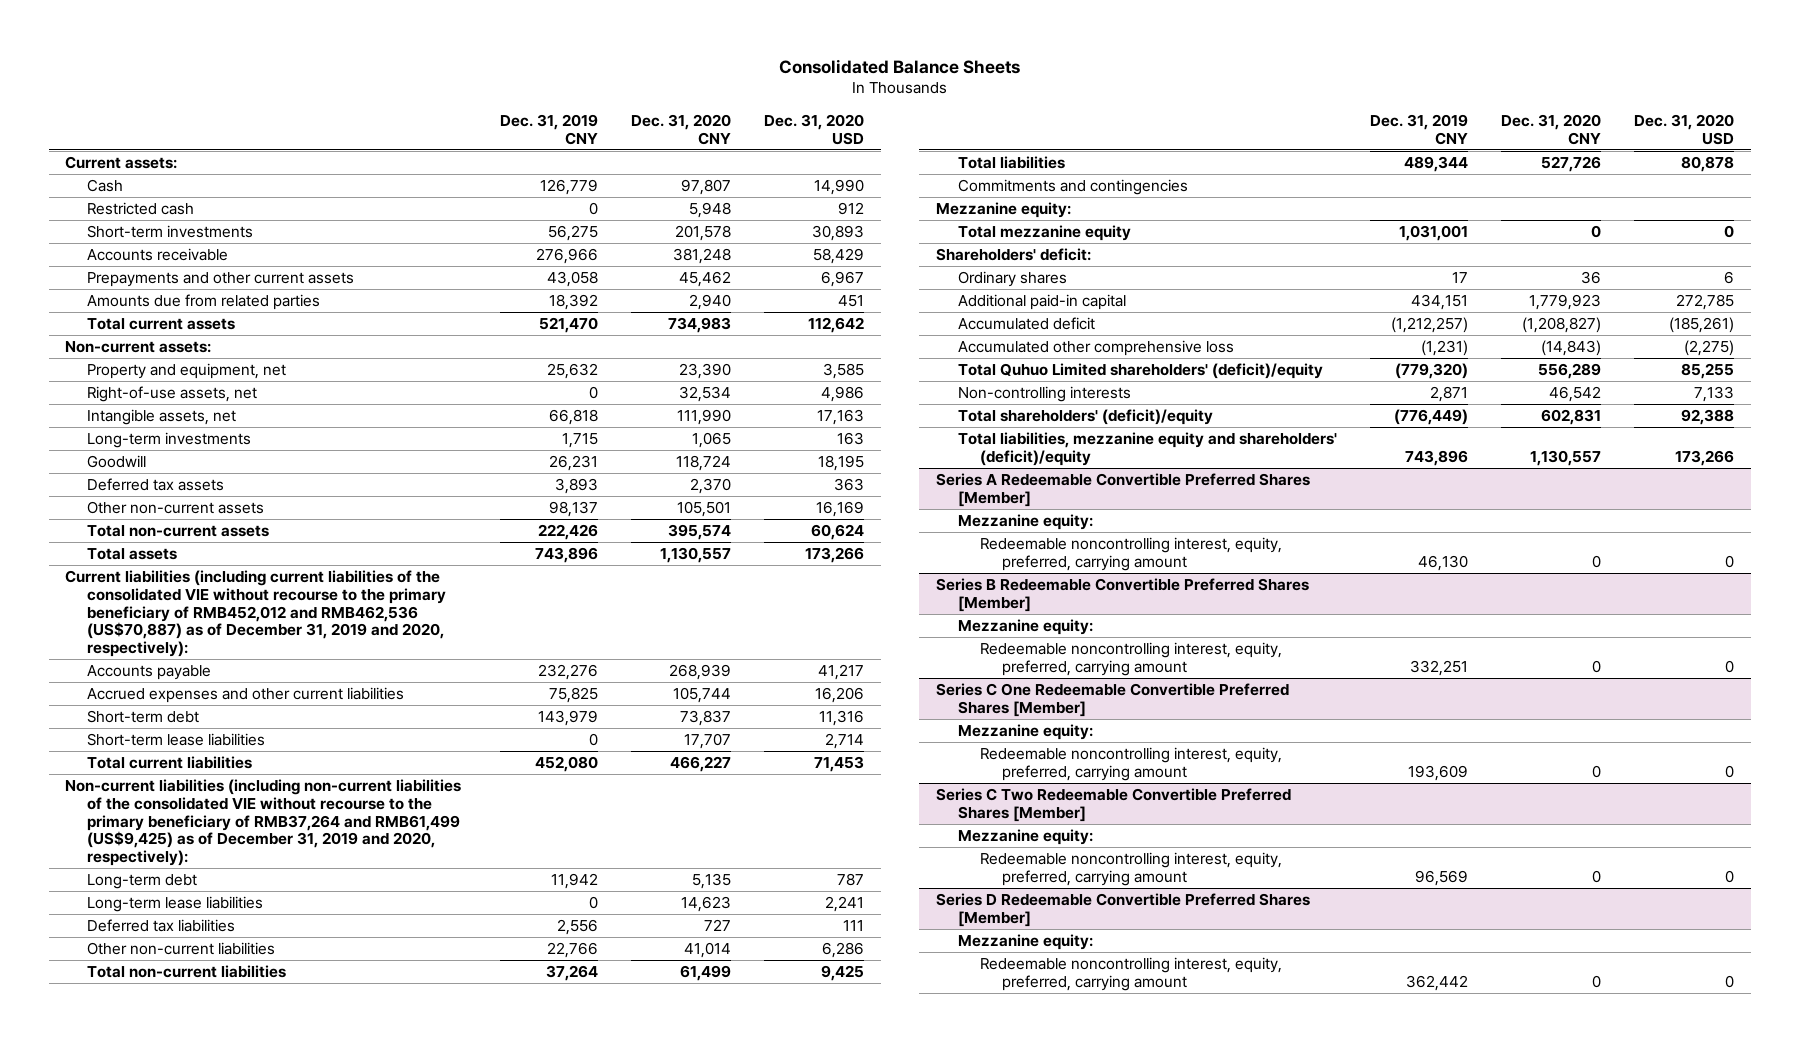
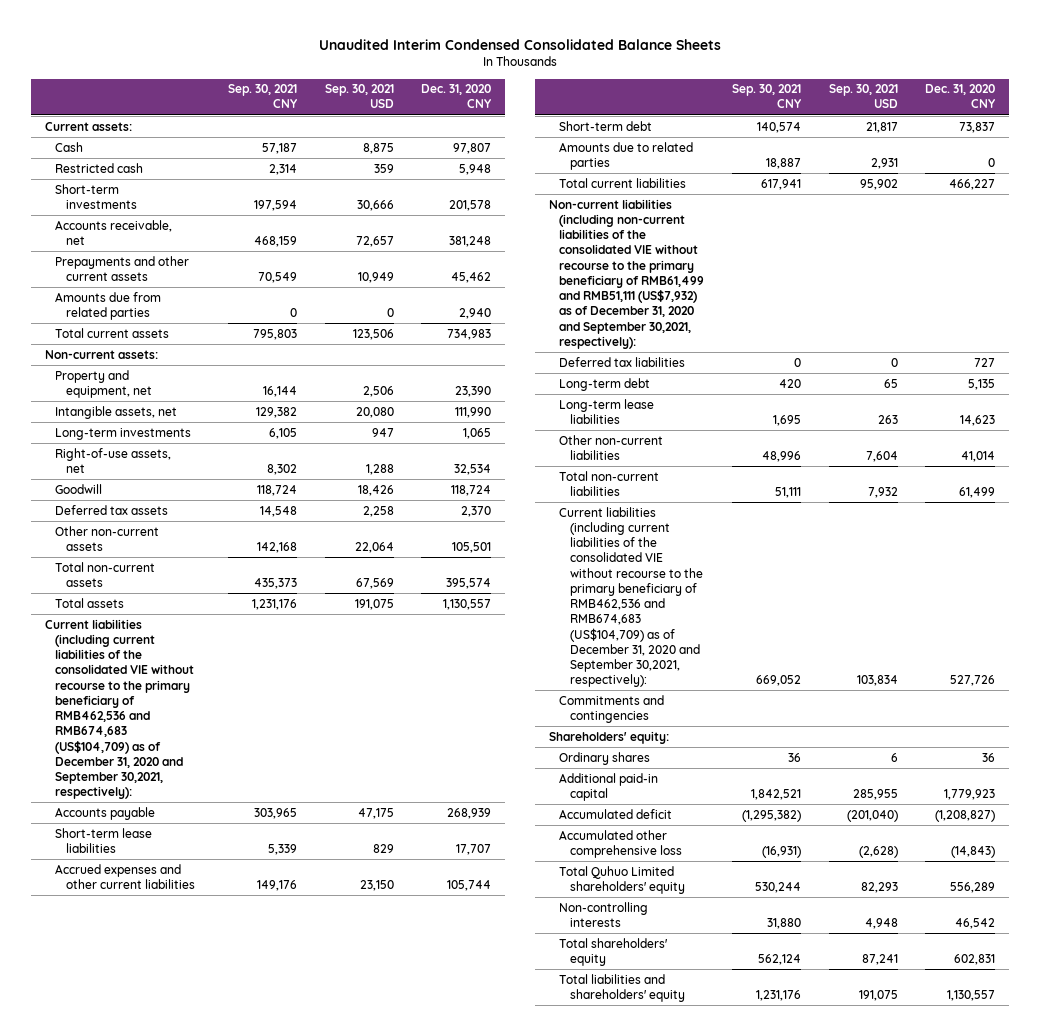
[778,58,1020,74] Consolidated Balance Sheets -> [319,39,722,51] Unaudited Interim Condensed Consolidated Balance Sheets
[499,113,598,145] Dec. 31, 2019 CNY -> none
[763,113,864,145] Dec. 31, 2020 USD -> none
none -> [228,84,298,109] Sep. 30, 2021 CNY
none -> [324,84,394,109] Sep. 30, 2021 USD
[87,248,229,262] Accounts receivable -> [55,219,173,245] Accounts receivable, net
[87,386,258,403] Right-of-use assets, net -> [55,447,172,473] Right-of-use assets, net
[65,570,447,658] Current liabilities (including current liabilities of the consolidated VIE without recourse to the primary beneficiary of RMB452,012 and RMB462,536 (US$70,887) as of December 31, 2019 and 2020, respectively): -> [45,618,195,800] Current liabilities (including current liabilities of the consolidated VIE without recourse to the primary beneficiary of RMB462,536 and RMB674,683 (US$104,709) as of December 31, 2020 and September 30,2021, respectively):
[87,733,266,747] Short-term lease liabilities -> [55,827,153,853] Short-term lease liabilities
none -> [559,141,694,170] Amounts due to related parties
[65,779,462,867] Non-current liabilities (including non-current liabilities of the consolidated VIE without recourse to the primary beneficiary of RMB37,264 and RMB61,499 (US$9,425) as of December 31, 2019 and 2020, respectively): -> [549,198,705,349] Non-current liabilities (including non-current liabilities of the consolidated VIE without recourse to the primary beneficiary of RMB61,499 and RMB51,111 (US$7,932) as of December 31, 2020 and September 30,2021, respectively):
[87,919,236,933] Deferred tax liabilities -> [559,356,686,367] Deferred tax liabilities
[957,156,1065,170] Total liabilities -> [559,506,703,688] Current liabilities (including current liabilities of the consolidated VIE without recourse to the primary beneficiary of RMB462,536 and RMB674,683 (US$104,709) as of December 31, 2020 and September 30,2021, respectively):
[935,202,1071,219] Mezzanine equity: -> none
[957,225,1131,242] Total mezzanine equity -> none
[935,248,1091,262] Shareholders' deficit: -> [549,730,670,744] Shareholders' equity:
[957,363,1323,380] Total Quhuo Limited shareholders' (deficit)/equity -> [559,865,685,894] Total Quhuo Limited shareholders' equity
[935,473,1310,507] Series A Redeemable Convertible Preferred Shares [Member] -> none
[957,514,1093,531] Mezzanine equity: -> none
[979,537,1282,571] Redeemable noncontrolling interest, equity, preferred, carrying amount -> none
[935,578,1309,612] Series B Redeemable Convertible Preferred Shares [Member] -> none
[957,619,1093,636] Mezzanine equity: -> none
[979,642,1282,676] Redeemable noncontrolling interest, equity, preferred, carrying amount -> none
[935,683,1289,717] Series C One Redeemable Convertible Preferred Shares [Member] -> none
[957,724,1093,741] Mezzanine equity: -> none
[979,747,1282,781] Redeemable noncontrolling interest, equity, preferred, carrying amount -> none
[935,788,1291,822] Series C Two Redeemable Convertible Preferred Shares [Member] -> none
[957,829,1093,846] Mezzanine equity: -> none
[979,852,1282,886] Redeemable noncontrolling interest, equity, preferred, carrying amount -> none
[935,893,1310,927] Series D Redeemable Convertible Preferred Shares [Member] -> none
[957,934,1093,951] Mezzanine equity: -> none
[979,957,1282,991] Redeemable noncontrolling interest, equity, preferred, carrying amount -> none
[957,409,1213,426] Total shareholders' (deficit)/equity -> [559,937,668,966] Total shareholders' equity
[957,432,1337,466] Total liabilities, mezzanine equity and shareholders' (deficit)/equity -> [559,973,685,1002] Total liabilities and shareholders' equity

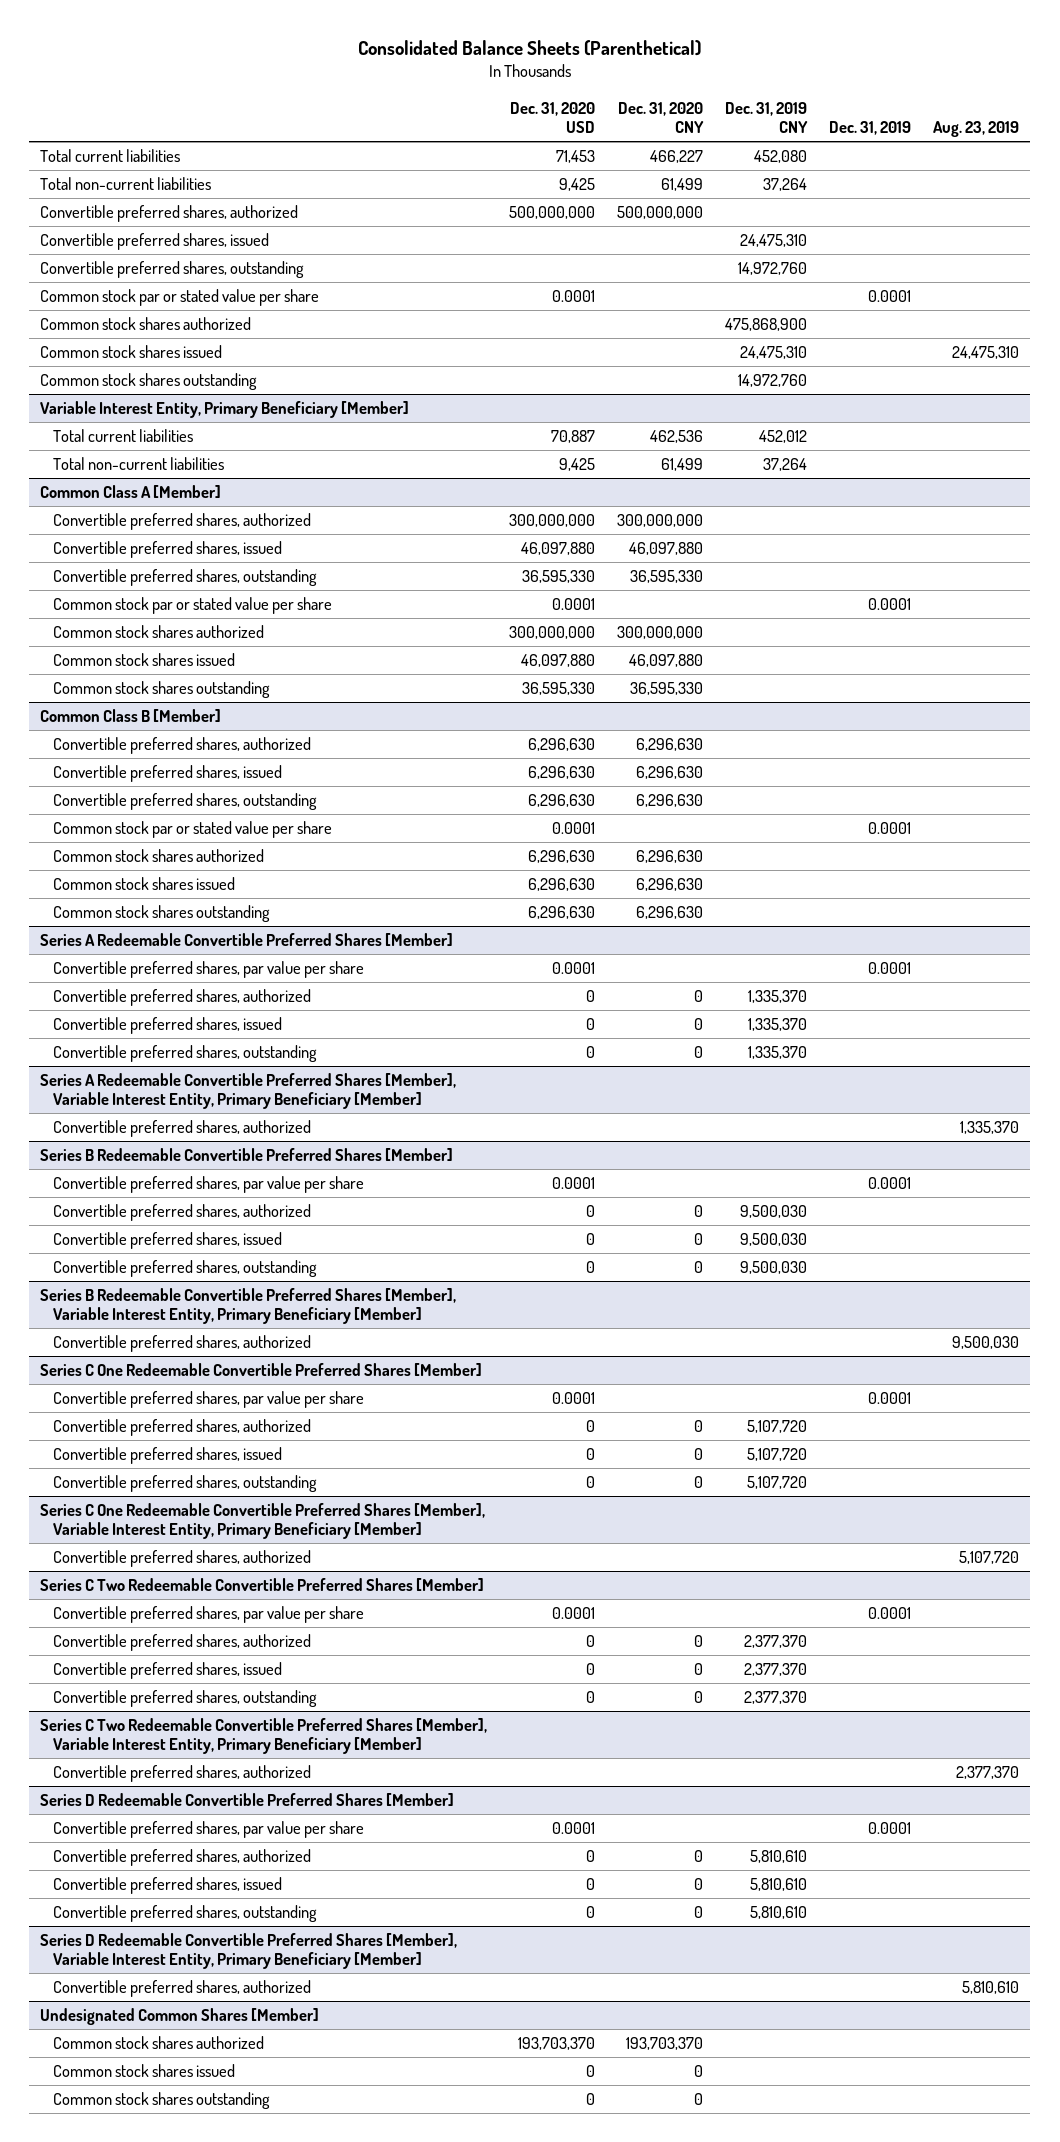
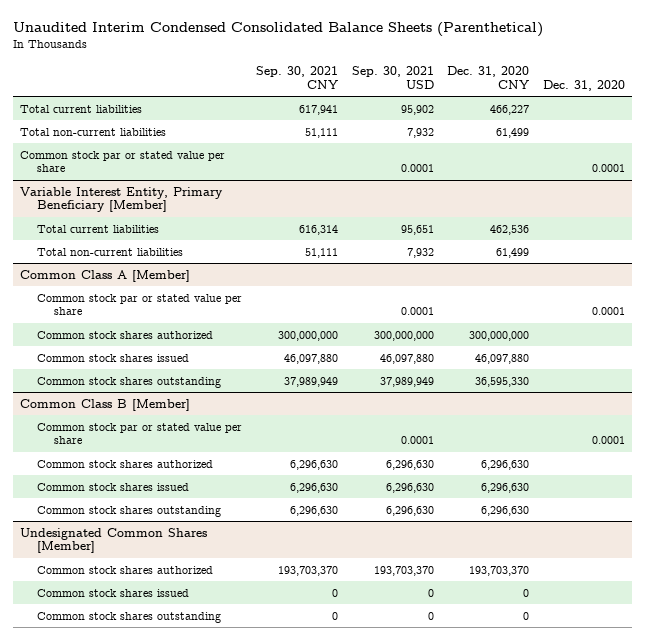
[357,40,701,57] Consolidated Balance Sheets (Parenthetical) -> [13,21,544,37] Unaudited Interim Condensed Consolidated Balance Sheets (Parenthetical)
[510,101,596,134] Dec. 31, 2020 USD -> none
[725,101,809,134] Dec. 31, 2019 CNY -> none
[829,121,912,136] Dec. 31, 2019 -> none
[933,121,1020,138] Aug. 23, 2019 -> none
none -> [255,65,338,89] Sep. 30, 2021 CNY
none -> [351,65,434,89] Sep. 30, 2021 USD
none -> [542,79,625,91] Dec. 31, 2020
[40,204,299,222] Convertible preferred shares, authorized -> none
[40,232,270,250] Convertible preferred shares, issued -> none
[40,260,305,278] Convertible preferred shares, outstanding -> none
[40,316,252,330] Common stock shares authorized -> none
[40,344,223,358] Common stock shares issued -> none
[40,372,258,390] Common stock shares outstanding -> none
[53,512,312,530] Convertible preferred shares, authorized -> none
[53,540,283,558] Convertible preferred shares, issued -> none
[53,568,318,586] Convertible preferred shares, outstanding -> none
[53,736,312,754] Convertible preferred shares, authorized -> none
[53,764,283,782] Convertible preferred shares, issued -> none
[53,792,318,810] Convertible preferred shares, outstanding -> none
[40,932,454,946] Series A Redeemable Convertible Preferred Shares [Member] -> none
[53,960,365,978] Convertible preferred shares, par value per share -> none
[53,988,312,1006] Convertible preferred shares, authorized -> none
[53,1016,283,1034] Convertible preferred shares, issued -> none
[53,1044,318,1062] Convertible preferred shares, outstanding -> none
[40,1072,457,1110] Series A Redeemable Convertible Preferred Shares [Member], Variable Interest Entity, Primary Beneficiary [Member] -> none
[53,1119,312,1137] Convertible preferred shares, authorized -> none
[40,1147,454,1161] Series B Redeemable Convertible Preferred Shares [Member] -> none
[53,1175,365,1193] Convertible preferred shares, par value per share -> none
[53,1203,312,1221] Convertible preferred shares, authorized -> none
[53,1231,283,1249] Convertible preferred shares, issued -> none
[53,1259,318,1277] Convertible preferred shares, outstanding -> none
[40,1287,457,1325] Series B Redeemable Convertible Preferred Shares [Member], Variable Interest Entity, Primary Beneficiary [Member] -> none
[53,1334,312,1352] Convertible preferred shares, authorized -> none
[40,1362,483,1376] Series C One Redeemable Convertible Preferred Shares [Member] -> none
[53,1390,365,1408] Convertible preferred shares, par value per share -> none
[53,1418,312,1436] Convertible preferred shares, authorized -> none
[53,1446,283,1464] Convertible preferred shares, issued -> none
[53,1474,318,1492] Convertible preferred shares, outstanding -> none
[40,1502,486,1540] Series C One Redeemable Convertible Preferred Shares [Member], Variable Interest Entity, Primary Beneficiary [Member] -> none
[53,1549,312,1567] Convertible preferred shares, authorized -> none
[40,1577,485,1591] Series C Two Redeemable Convertible Preferred Shares [Member] -> none
[53,1605,365,1623] Convertible preferred shares, par value per share -> none
[53,1633,312,1651] Convertible preferred shares, authorized -> none
[53,1661,283,1679] Convertible preferred shares, issued -> none
[53,1689,318,1707] Convertible preferred shares, outstanding -> none
[40,1717,488,1755] Series C Two Redeemable Convertible Preferred Shares [Member], Variable Interest Entity, Primary Beneficiary [Member] -> none
[53,1764,312,1782] Convertible preferred shares, authorized -> none
[40,1792,455,1806] Series D Redeemable Convertible Preferred Shares [Member] -> none
[53,1820,365,1838] Convertible preferred shares, par value per share -> none
[53,1848,312,1866] Convertible preferred shares, authorized -> none
[53,1876,283,1894] Convertible preferred shares, issued -> none
[53,1904,318,1922] Convertible preferred shares, outstanding -> none
[40,1932,458,1970] Series D Redeemable Convertible Preferred Shares [Member], Variable Interest Entity, Primary Beneficiary [Member] -> none
[53,1979,312,1997] Convertible preferred shares, authorized -> none

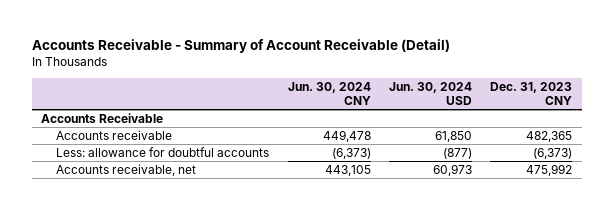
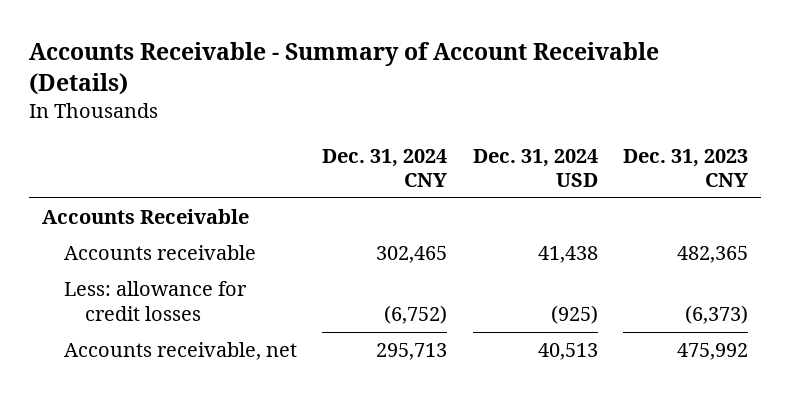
[31,39,450,54] Accounts Receivable - Summary of Account Receivable (Detail) -> [29,42,660,95] Accounts Receivable - Summary of Account Receivable (Details)
[287,82,371,106] Jun. 30, 2024 CNY -> none
[389,82,473,106] Jun. 30, 2024 USD -> none
none -> [322,148,448,187] Dec. 31, 2024 CNY
none -> [472,148,598,187] Dec. 31, 2024 USD
[56,147,270,158] Less: allowance for doubtful accounts -> [63,281,247,321] Less: allowance for credit losses

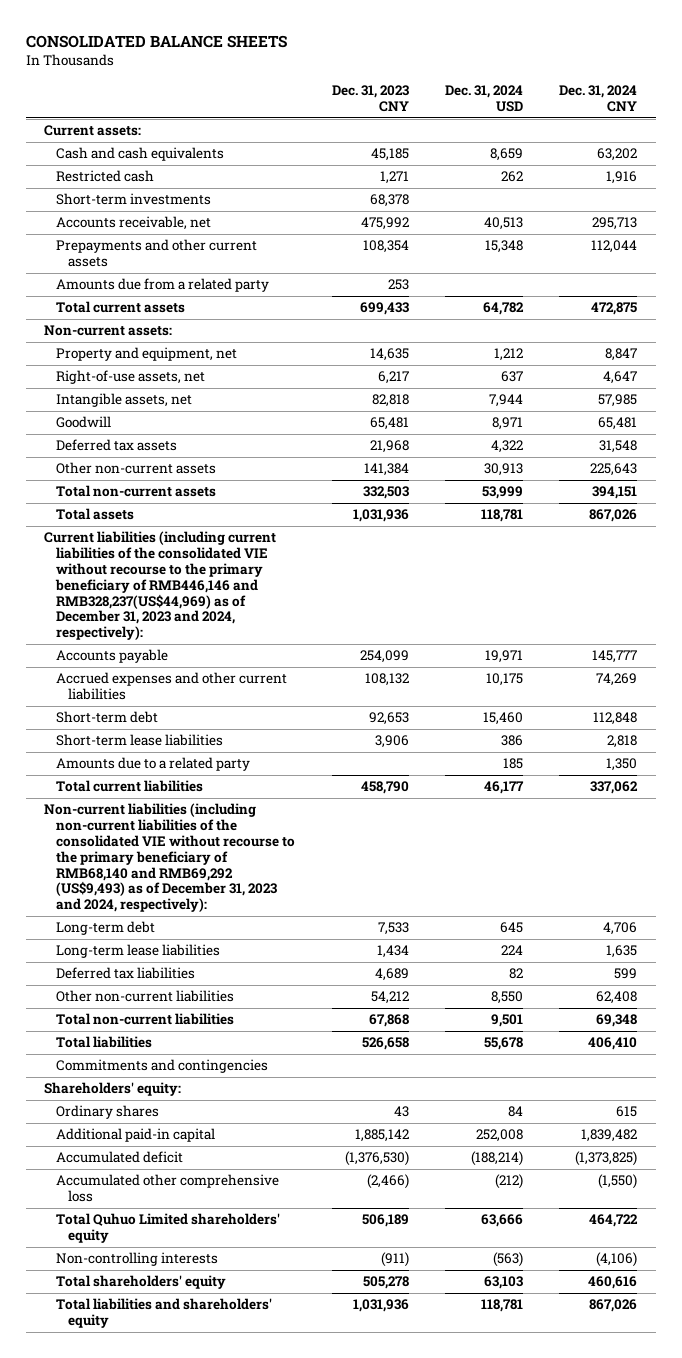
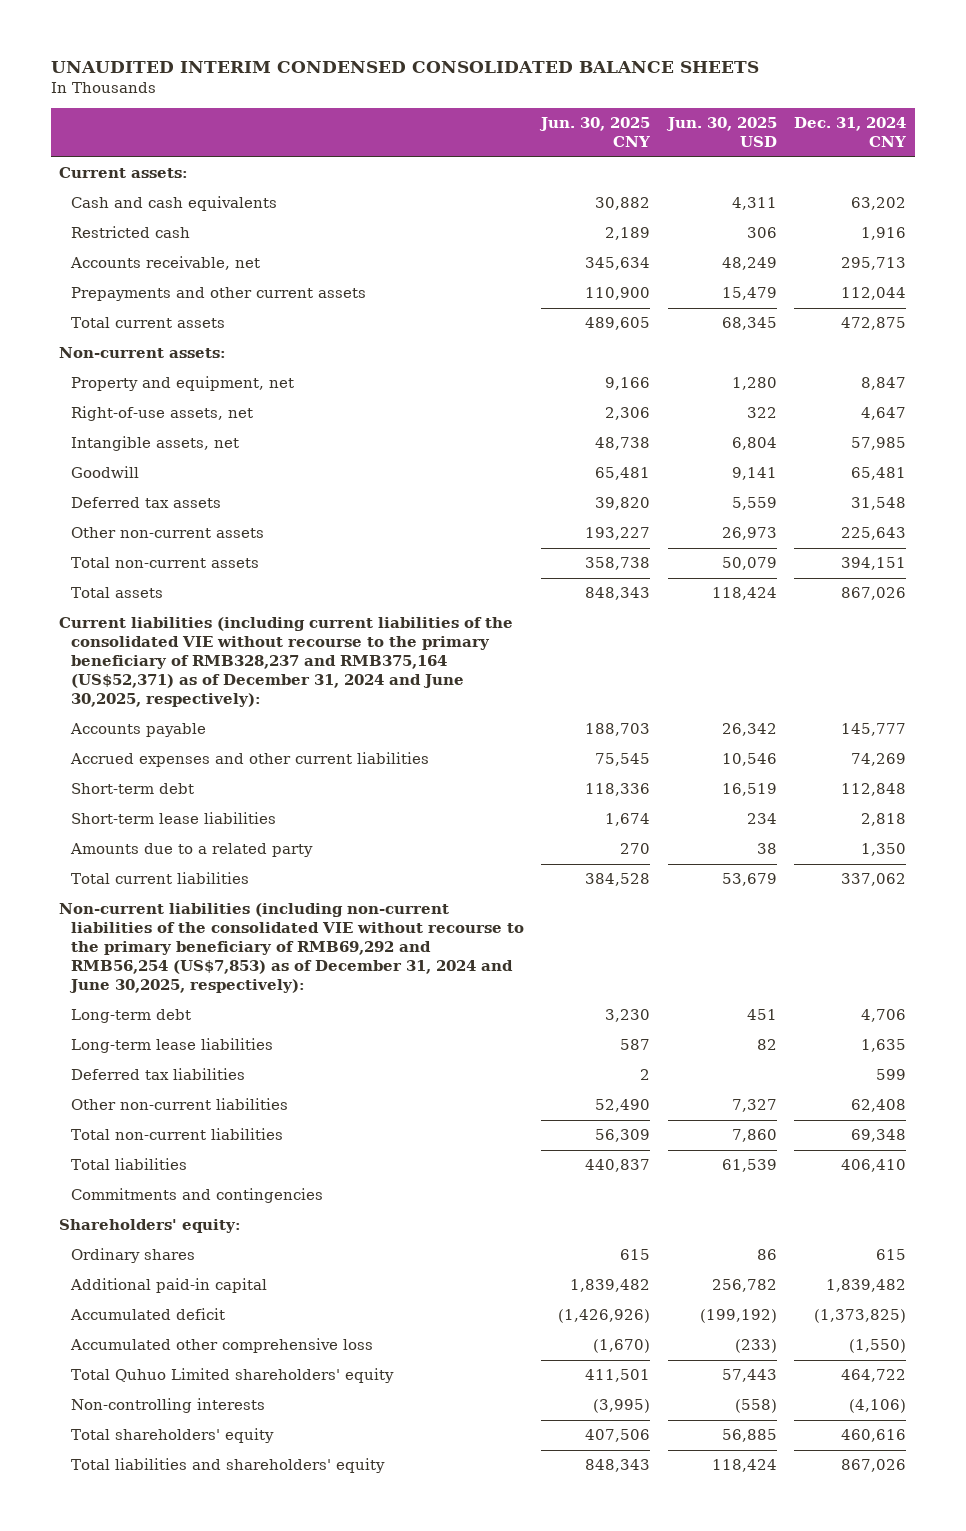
[26,35,288,49] CONSOLIDATED BALANCE SHEETS -> [50,61,759,74] UNAUDITED INTERIM CONDENSED CONSOLIDATED BALANCE SHEETS
[331,85,409,113] Dec. 31, 2023 CNY -> none
[444,85,523,113] Dec. 31, 2024 USD -> none
none -> [539,117,651,148] Jun. 30, 2025 CNY
none -> [665,117,777,148] Jun. 30, 2025 USD
[56,193,212,206] Short-term investments -> none
[56,278,270,293] Amounts due from a related party -> none
[44,531,277,641] Current liabilities (including current liabilities of the consolidated VIE without recourse to the primary beneficiary of RMB446,146 and RMB328,237(US$44,969) as of December 31, 2023 and 2024, respectively): -> [59,617,514,707] Current liabilities (including current liabilities of the consolidated VIE without recourse to the primary beneficiary of RMB328,237 and RMB375,164 (US$52,371) as of December 31, 2024 and June 30,2025, respectively):
[44,803,296,913] Non-current liabilities (including non-current liabilities of the consolidated VIE without recourse to the primary beneficiary of RMB68,140 and RMB69,292 (US$9,493) as of December 31, 2023 and 2024, respectively): -> [59,903,524,993] Non-current liabilities (including non-current liabilities of the consolidated VIE without recourse to the primary beneficiary of RMB69,292 and RMB56,254 (US$7,853) as of December 31, 2024 and June 30,2025, respectively):

